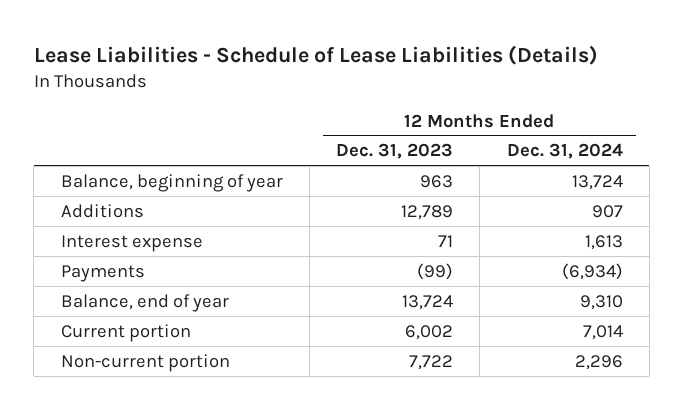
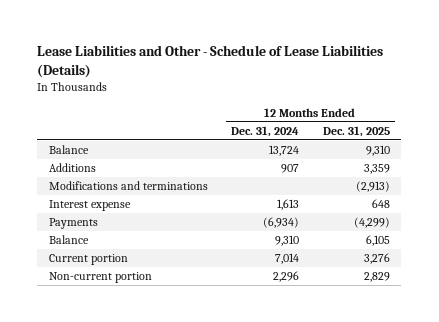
[33,45,598,66] Lease Liabilities - Schedule of Lease Liabilities (Details) -> [37,45,384,78] Lease Liabilities and Other - Schedule of Lease Liabilities (Details)
[336,143,454,160] Dec. 31, 2023 -> none
none -> [322,125,390,137] Dec. 31, 2025
[60,173,283,192] Balance, beginning of year -> [49,145,90,155] Balance
none -> [49,181,209,191] Modifications and terminations
[60,293,229,312] Balance, end of year -> [49,235,90,245] Balance

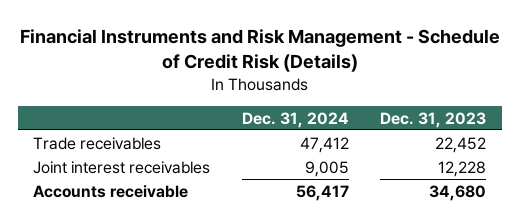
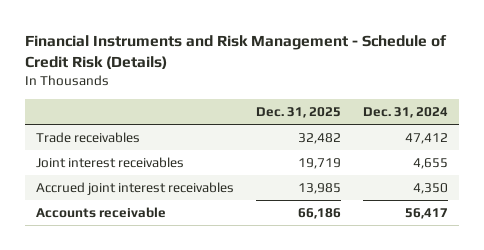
[379,111,486,128] Dec. 31, 2023 -> none
none -> [255,106,341,118] Dec. 31, 2025
[304,160,349,177] 9,005 -> [412,158,448,170] 4,655
none -> [35,182,234,196] Accrued joint interest receivables

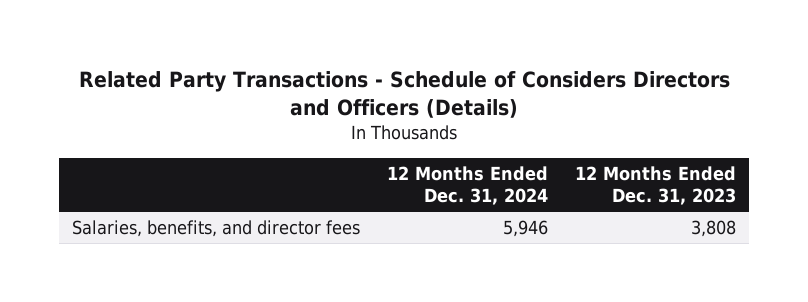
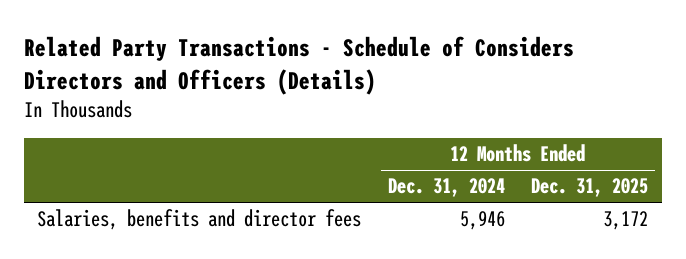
[574,165,736,206] 12 Months Ended Dec. 31, 2023 -> none
none -> [531,178,649,198] Dec. 31, 2025
[72,220,361,238] Salaries, benefits, and director fees -> [37,209,362,231] Salaries, benefits and director fees

